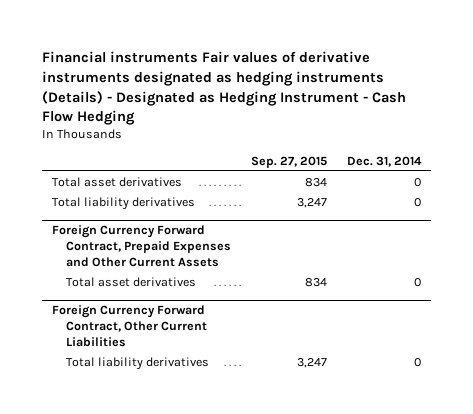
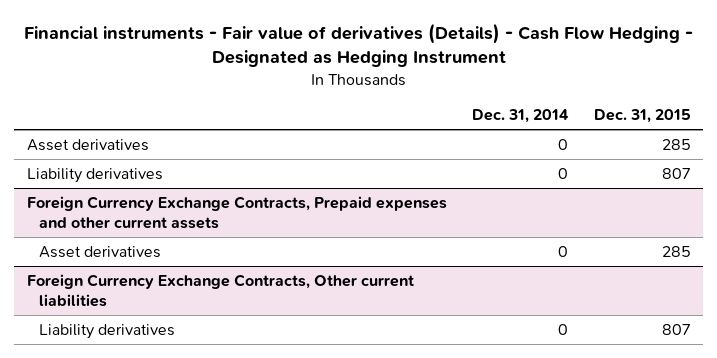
[42,51,407,126] Financial instruments Fair values of derivative instruments designated as hedging instruments (Details) - Designated as Hedging Instrument - Cash Flow Hedging -> [23,22,693,68] Financial instruments - Fair value of derivatives (Details) - Cash Flow Hedging - Designated as Hedging Instrument
[251,156,328,169] Sep. 27, 2015 -> none
none -> [593,109,691,124] Dec. 31, 2015
[52,176,183,187] Total asset derivatives -> [26,138,149,151] Asset derivatives
[52,196,196,210] Total liability derivatives -> [26,167,163,183] Liability derivatives
[52,224,232,268] Foreign Currency Forward Contract, Prepaid Expenses and Other Current Assets -> [26,195,447,230] Foreign Currency Exchange Contracts, Prepaid expenses and other current assets
[66,276,197,287] Total asset derivatives -> [39,245,162,258] Asset derivatives
[52,304,208,348] Foreign Currency Forward Contract, Other Current Liabilities -> [26,273,414,308] Foreign Currency Exchange Contracts, Other current liabilities
[66,356,210,370] Total liability derivatives -> [39,323,176,339] Liability derivatives

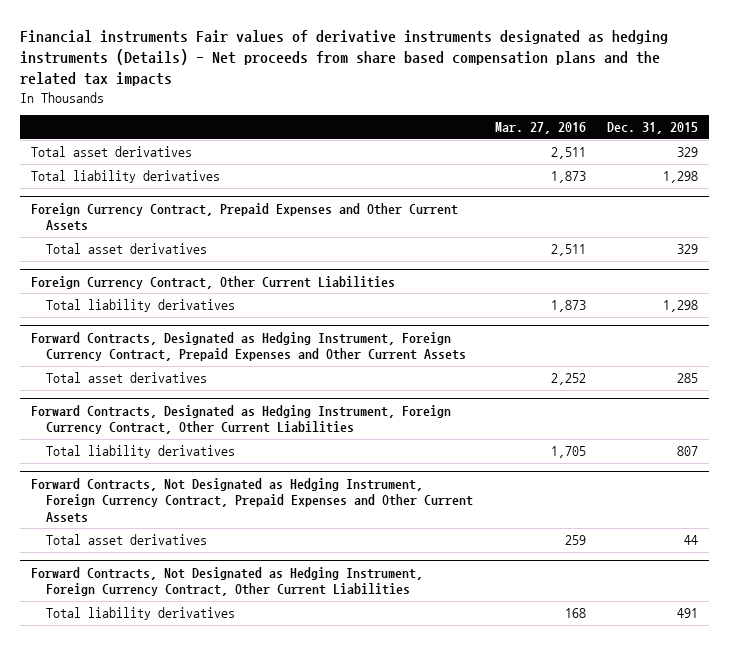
[23,22,693,68] Financial instruments - Fair value of derivatives (Details) - Cash Flow Hedging - Designated as Hedging Instrument -> [20,30,669,87] Financial instruments Fair values of derivative instruments designated as hedging instruments (Details) - Net proceeds from share based compensation plans and the related tax impacts
[472,109,570,124] Dec. 31, 2014 -> none
none -> [494,122,586,135] Mar. 27, 2016
[26,138,149,151] Asset derivatives -> [31,146,193,158] Total asset derivatives
[661,138,691,150] 285 -> [677,147,699,158] 329
[26,167,163,183] Liability derivatives -> [31,170,221,184] Total liability derivatives
[661,167,691,179] 807 -> [663,171,699,184] 1,298
[26,195,447,230] Foreign Currency Exchange Contracts, Prepaid expenses and other current assets -> [31,202,459,232] Foreign Currency Contract, Prepaid Expenses and Other Current Assets
[39,245,162,258] Asset derivatives -> [46,243,208,255] Total asset derivatives
[661,245,691,257] 285 -> [677,244,699,255] 329
[26,273,414,308] Foreign Currency Exchange Contracts, Other current liabilities -> [31,275,396,289] Foreign Currency Contract, Other Current Liabilities
[39,323,176,339] Liability derivatives -> [46,299,236,313] Total liability derivatives
[661,323,691,335] 807 -> [663,300,699,313] 1,298
none -> [31,331,467,362] Forward Contracts, Designated as Hedging Instrument, Foreign Currency Contract, Prepaid Expenses and Other Current Assets
none -> [46,372,208,384] Total asset derivatives
none -> [31,404,452,435] Forward Contracts, Designated as Hedging Instrument, Foreign Currency Contract, Other Current Liabilities
none -> [46,445,236,459] Total liability derivatives
none -> [31,477,474,523] Forward Contracts, Not Designated as Hedging Instrument, Foreign Currency Contract, Prepaid Expenses and Other Current Assets
none -> [46,534,208,546] Total asset derivatives
none -> [31,566,424,597] Forward Contracts, Not Designated as Hedging Instrument, Foreign Currency Contract, Other Current Liabilities
none -> [46,607,236,621] Total liability derivatives

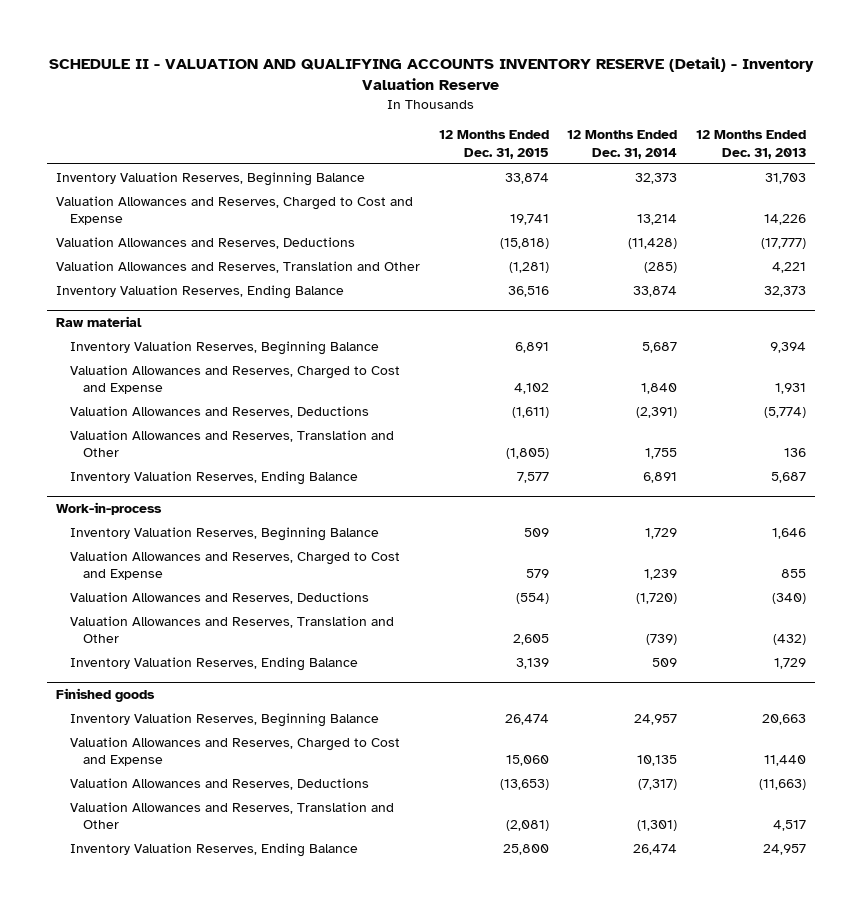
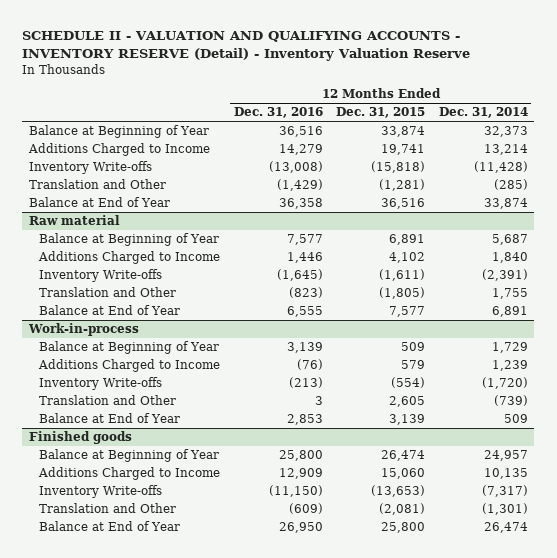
[49,56,815,91] SCHEDULE II - VALUATION AND QUALIFYING ACCOUNTS INVENTORY RESERVE (Detail) - Inventory Valuation Reserve -> [22,31,471,62] SCHEDULE II - VALUATION AND QUALIFYING ACCOUNTS - INVENTORY RESERVE (Detail) - Inventory Valuation Reserve
[695,130,806,159] 12 Months Ended Dec. 31, 2013 -> none
none -> [233,107,323,119] Dec. 31, 2016
[56,171,366,186] Inventory Valuation Reserves, Beginning Balance -> [29,125,210,139] Balance at Beginning of Year
[56,195,414,225] Valuation Allowances and Reserves, Charged to Cost and Expense -> [28,143,211,157] Additions Charged to Income
[56,236,356,249] Valuation Allowances and Reserves, Deductions -> [29,161,153,175] Inventory Write-offs
[56,260,421,273] Valuation Allowances and Reserves, Translation and Other -> [29,179,167,190] Translation and Other
[56,284,345,299] Inventory Valuation Reserves, Ending Balance -> [29,197,171,208] Balance at End of Year
[69,340,379,355] Inventory Valuation Reserves, Beginning Balance -> [39,233,220,247] Balance at Beginning of Year
[69,364,400,394] Valuation Allowances and Reserves, Charged to Cost and Expense -> [38,251,221,265] Additions Charged to Income
[69,405,369,418] Valuation Allowances and Reserves, Deductions -> [39,269,163,283] Inventory Write-offs
[69,429,394,457] Valuation Allowances and Reserves, Translation and Other -> [39,287,177,298] Translation and Other
[69,470,358,485] Inventory Valuation Reserves, Ending Balance -> [39,305,181,316] Balance at End of Year
[69,526,379,541] Inventory Valuation Reserves, Beginning Balance -> [39,341,220,355] Balance at Beginning of Year
[69,550,400,580] Valuation Allowances and Reserves, Charged to Cost and Expense -> [38,359,221,373] Additions Charged to Income
[69,591,369,604] Valuation Allowances and Reserves, Deductions -> [39,377,163,391] Inventory Write-offs
[69,615,394,643] Valuation Allowances and Reserves, Translation and Other -> [39,395,177,406] Translation and Other
[69,656,358,671] Inventory Valuation Reserves, Ending Balance -> [39,413,181,424] Balance at End of Year
[69,712,379,727] Inventory Valuation Reserves, Beginning Balance -> [39,449,220,463] Balance at Beginning of Year
[69,736,400,766] Valuation Allowances and Reserves, Charged to Cost and Expense -> [38,467,221,481] Additions Charged to Income
[69,777,369,790] Valuation Allowances and Reserves, Deductions -> [39,485,163,499] Inventory Write-offs
[69,801,394,829] Valuation Allowances and Reserves, Translation and Other -> [39,503,177,514] Translation and Other
[69,842,358,857] Inventory Valuation Reserves, Ending Balance -> [39,521,181,532] Balance at End of Year

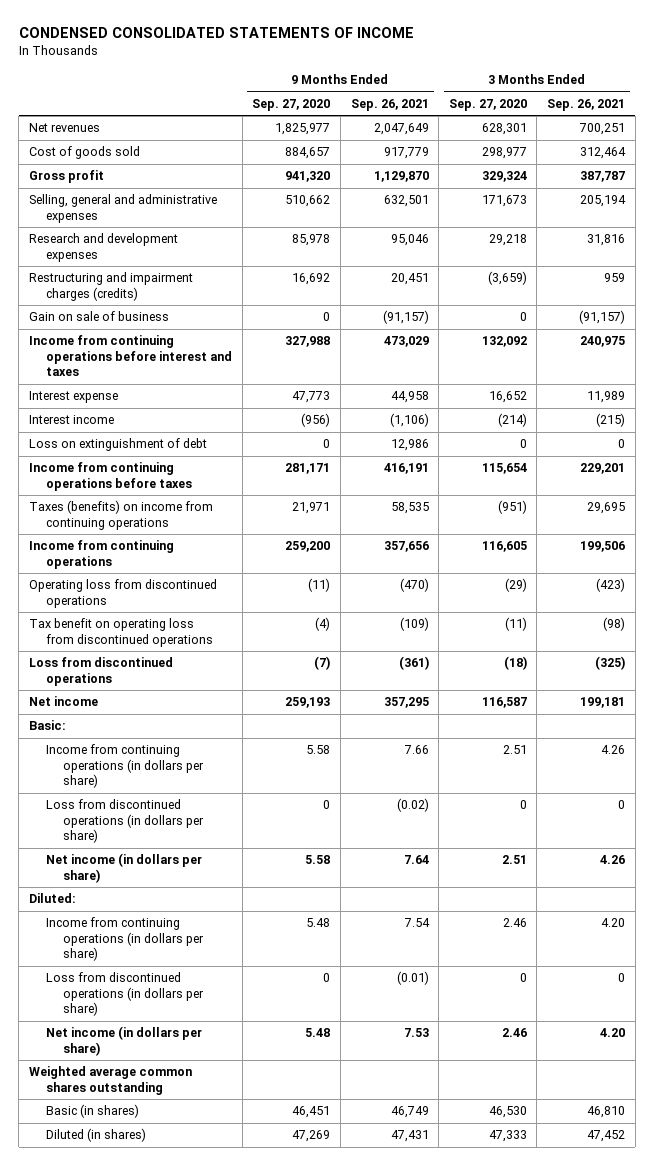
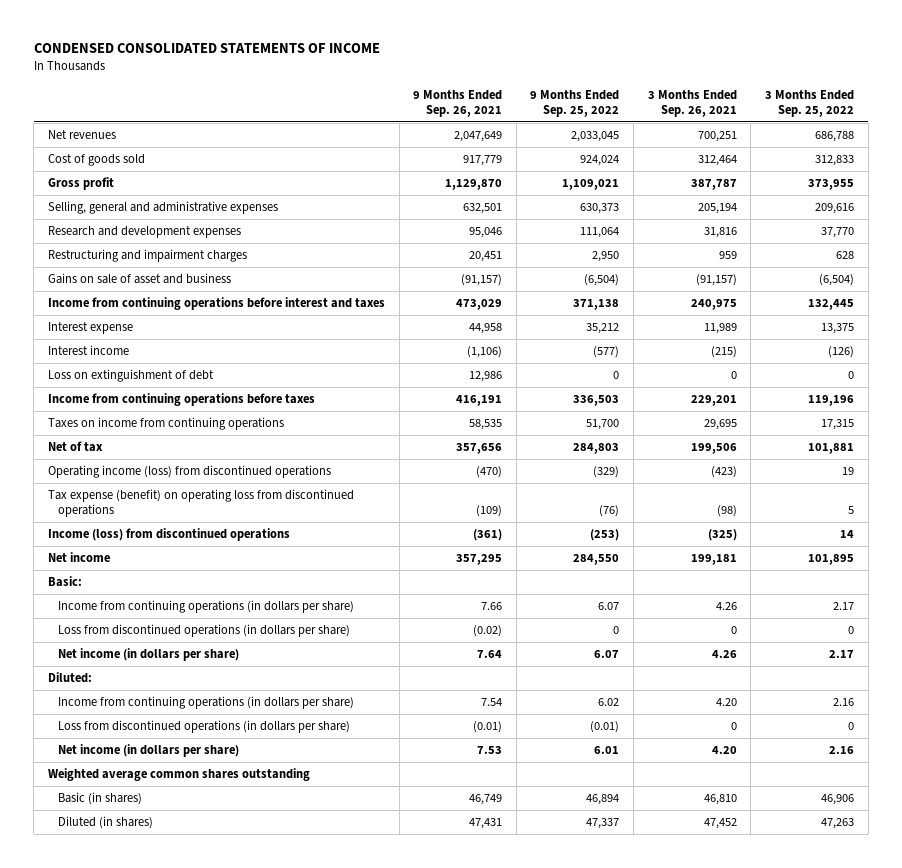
[252,98,331,111] Sep. 27, 2020 -> none
[448,98,527,111] Sep. 27, 2020 -> none
none -> [530,90,620,117] 9 Months Ended Sep. 25, 2022
none -> [764,90,854,117] 3 Months Ended Sep. 25, 2022
[29,272,194,301] Restructuring and impairment charges (credits) -> [47,249,247,263] Restructuring and impairment charges
[29,311,170,322] Gain on sale of business -> [47,273,231,285] Gains on sale of asset and business
[29,500,214,530] Taxes (benefits) on income from continuing operations -> [47,417,284,431] Taxes on income from continuing operations
[29,540,175,569] Income from continuing operations -> [47,441,103,453] Net of tax
[29,579,218,608] Operating loss from discontinued operations -> [47,465,331,479] Operating income (loss) from discontinued operations
[29,618,213,647] Tax benefit on operating loss from discontinued operations -> [47,489,354,517] Tax expense (benefit) on operating loss from discontinued operations
[29,657,174,686] Loss from discontinued operations -> [47,528,290,542] Income (loss) from discontinued operations

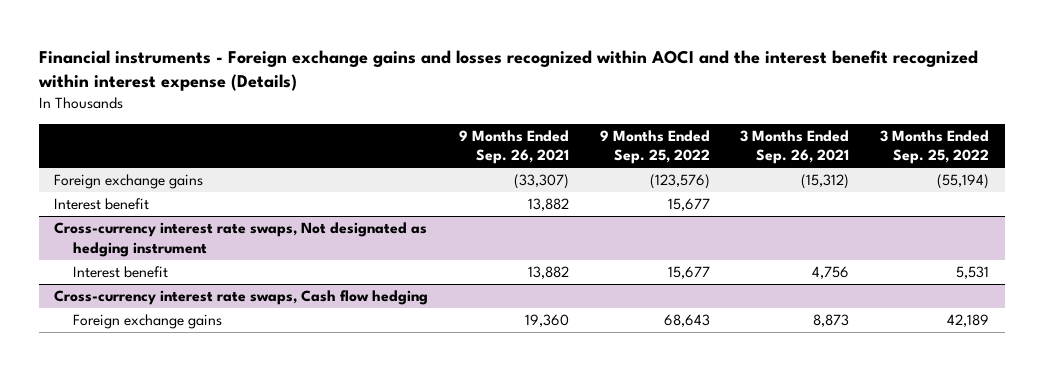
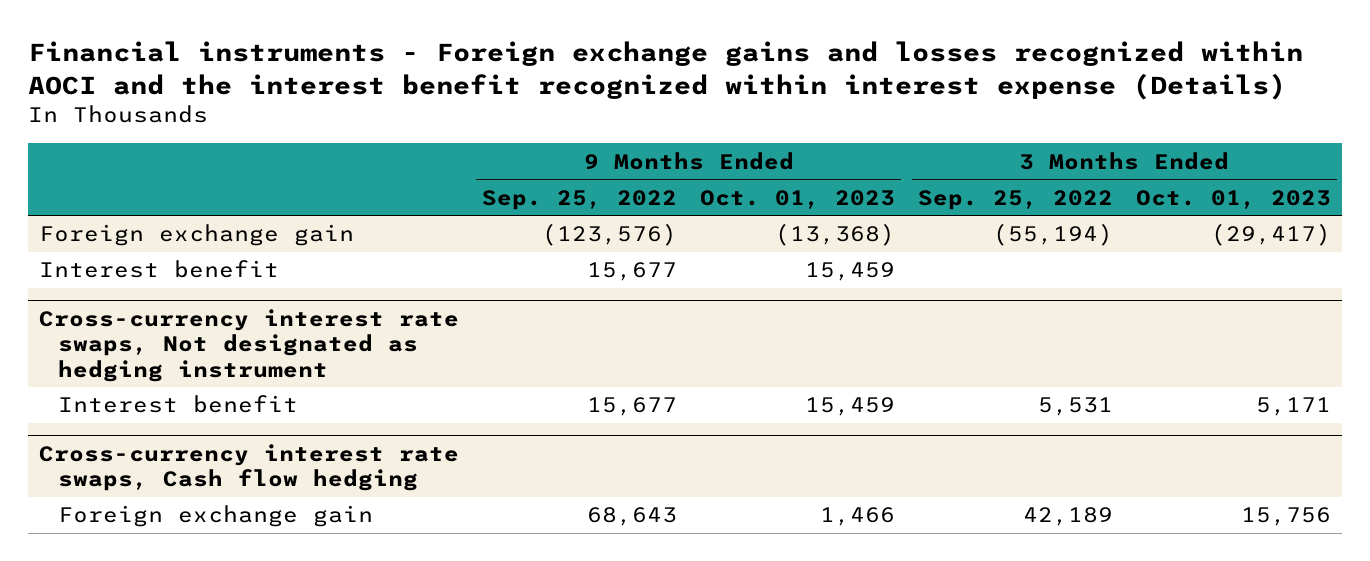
[459,129,570,165] 9 Months Ended Sep. 26, 2021 -> none
[740,129,850,165] 3 Months Ended Sep. 26, 2021 -> none
none -> [700,189,896,209] Oct. 01, 2023
none -> [1135,189,1331,209] Oct. 01, 2023
[54,174,204,190] Foreign exchange gains -> [39,224,355,247] Foreign exchange gain
[73,314,223,330] Foreign exchange gains -> [57,505,373,528] Foreign exchange gain

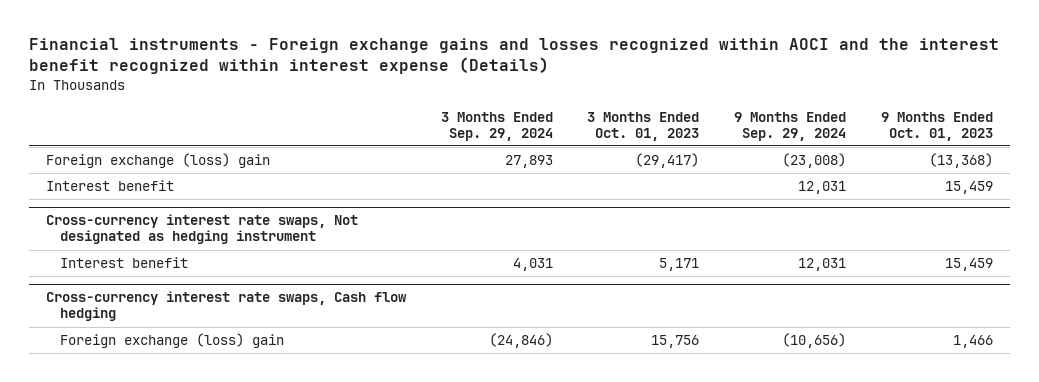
[482,189,678,210] Sep. 25, 2022 -> none
[917,189,1113,210] Sep. 25, 2022 -> none
none -> [440,111,553,141] 3 Months Ended Sep. 29, 2024
none -> [733,111,846,141] 9 Months Ended Sep. 29, 2024
[39,224,355,247] Foreign exchange gain -> [45,153,270,169] Foreign exchange (loss) gain
[57,505,373,528] Foreign exchange gain -> [60,333,285,349] Foreign exchange (loss) gain

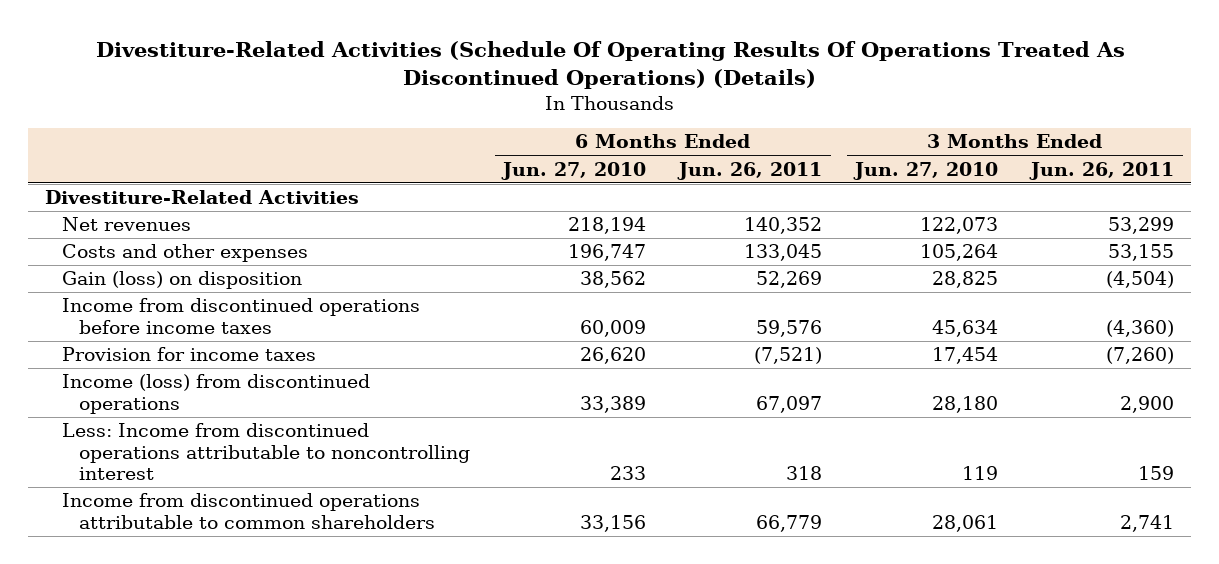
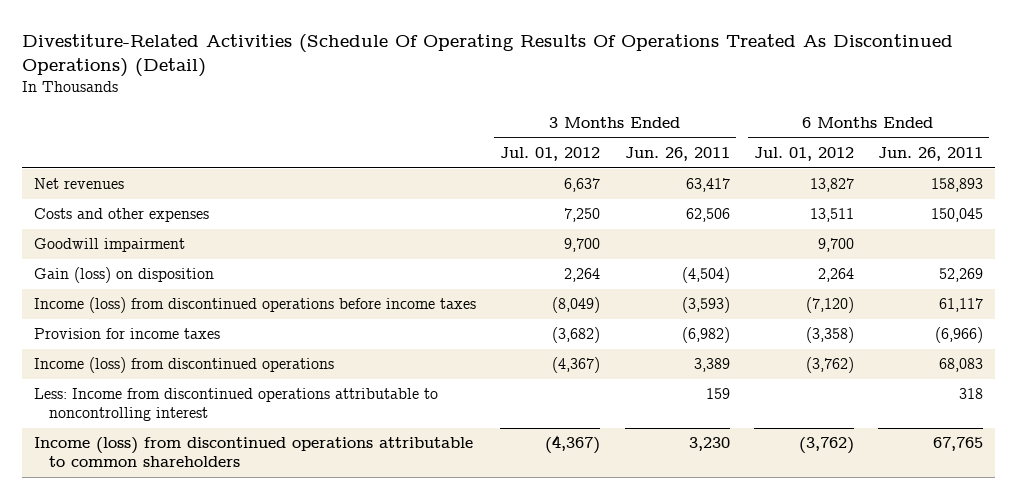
[95,40,1125,90] Divestiture-Related Activities (Schedule Of Operating Results Of Operations Treated As Discontinued Operations) (Details) -> [22,33,954,77] Divestiture-Related Activities (Schedule Of Operating Results Of Operations Treated As Discontinued Operations) (Detail)
[501,161,647,180] Jun. 27, 2010 -> none
[853,161,999,180] Jun. 27, 2010 -> none
none -> [500,147,601,162] Jul. 01, 2012
none -> [753,147,854,162] Jul. 01, 2012
[44,190,359,205] Divestiture-Related Activities -> none
[744,217,823,235] 140,352 -> [930,178,983,193] 158,893
[1108,217,1175,235] 53,299 -> [685,178,730,193] 63,417
[744,244,823,262] 133,045 -> [930,208,983,223] 150,045
[1108,244,1175,262] 53,155 -> [685,208,730,223] 62,506
none -> [34,238,186,253] Goodwill impairment
[62,298,421,334] Income from discontinued operations before income taxes -> [34,297,477,314] Income (loss) from discontinued operations before income taxes
[756,319,823,337] 59,576 -> [938,298,983,313] 61,117
[1106,319,1175,337] (4,360) -> [681,297,730,314] (3,593)
[754,347,823,365] (7,521) -> [934,327,983,344] (6,966)
[1106,347,1175,365] (7,260) -> [681,327,730,344] (6,982)
[756,395,823,413] 67,097 -> [938,358,983,373] 68,083
[1120,395,1175,413] 2,900 -> [693,358,730,373] 3,389
[62,493,436,529] Income from discontinued operations attributable to common shareholders -> [34,437,474,468] Income (loss) from discontinued operations attributable to common shareholders
[756,514,823,532] 66,779 -> [932,437,983,452] 67,765
[1120,514,1175,532] 2,741 -> [688,437,730,452] 3,230

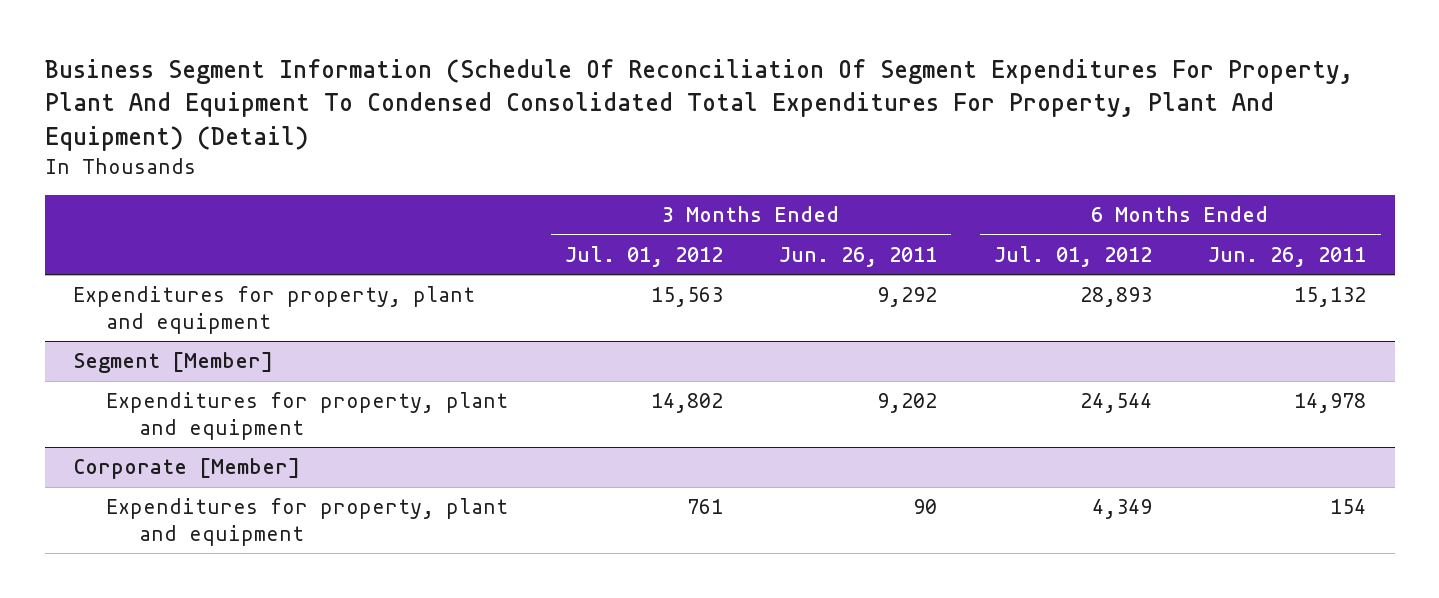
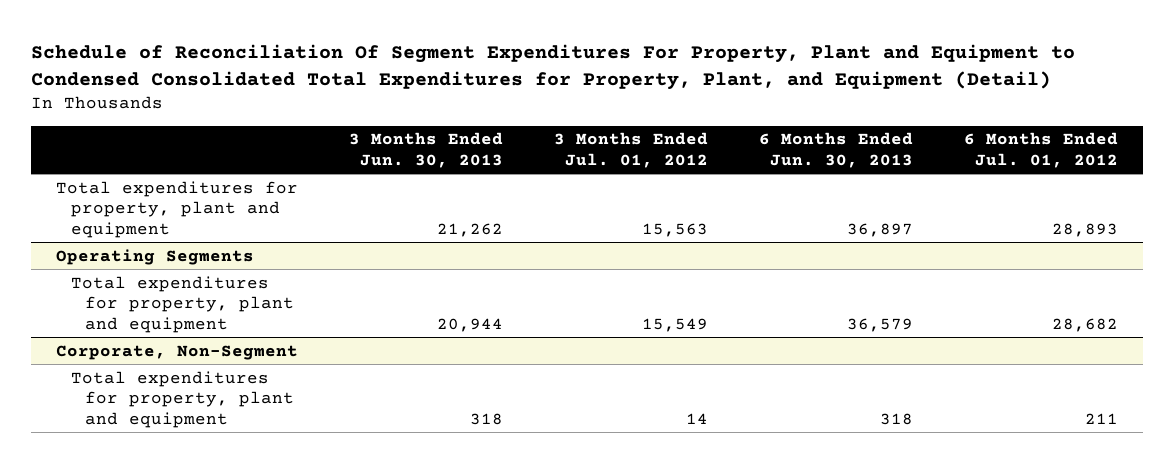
[44,59,1353,151] Business Segment Information (Schedule Of Reconciliation Of Segment Expenditures For Property, Plant And Equipment To Condensed Consolidated Total Expenditures For Property, Plant And Equipment) (Detail) -> [30,43,1075,90] Schedule of Reconciliation Of Segment Expenditures For Property, Plant and Equipment to Condensed Consolidated Total Expenditures for Property, Plant, and Equipment (Detail)
[779,247,938,268] Jun. 26, 2011 -> none
[1208,247,1367,268] Jun. 26, 2011 -> none
none -> [349,132,504,168] 3 Months Ended Jun. 30, 2013
none -> [758,132,913,168] 6 Months Ended Jun. 30, 2013
[73,352,274,374] Segment [Member] -> none
[73,458,301,480] Corporate [Member] -> none
[73,286,476,335] Expenditures for property, plant and equipment -> [56,180,299,238] Total expenditures for property, plant and equipment
none -> [56,248,255,265] Operating Segments
[106,392,509,441] Expenditures for property, plant and equipment -> [70,275,295,333] Total expenditures for property, plant and equipment
[650,393,723,414] 14,802 -> [641,317,708,332] 15,549
[1079,393,1152,414] 24,544 -> [1051,317,1118,332] 28,682
none -> [56,344,299,360] Corporate, Non-Segment
[106,498,509,547] Expenditures for property, plant and equipment -> [70,370,295,428] Total expenditures for property, plant and equipment
[686,499,723,515] 761 -> [685,412,708,424] 14
[1091,499,1152,520] 4,349 -> [1084,412,1118,424] 211

